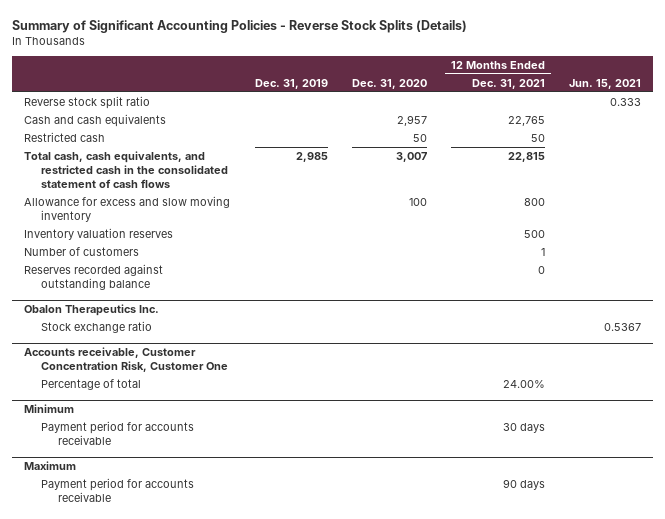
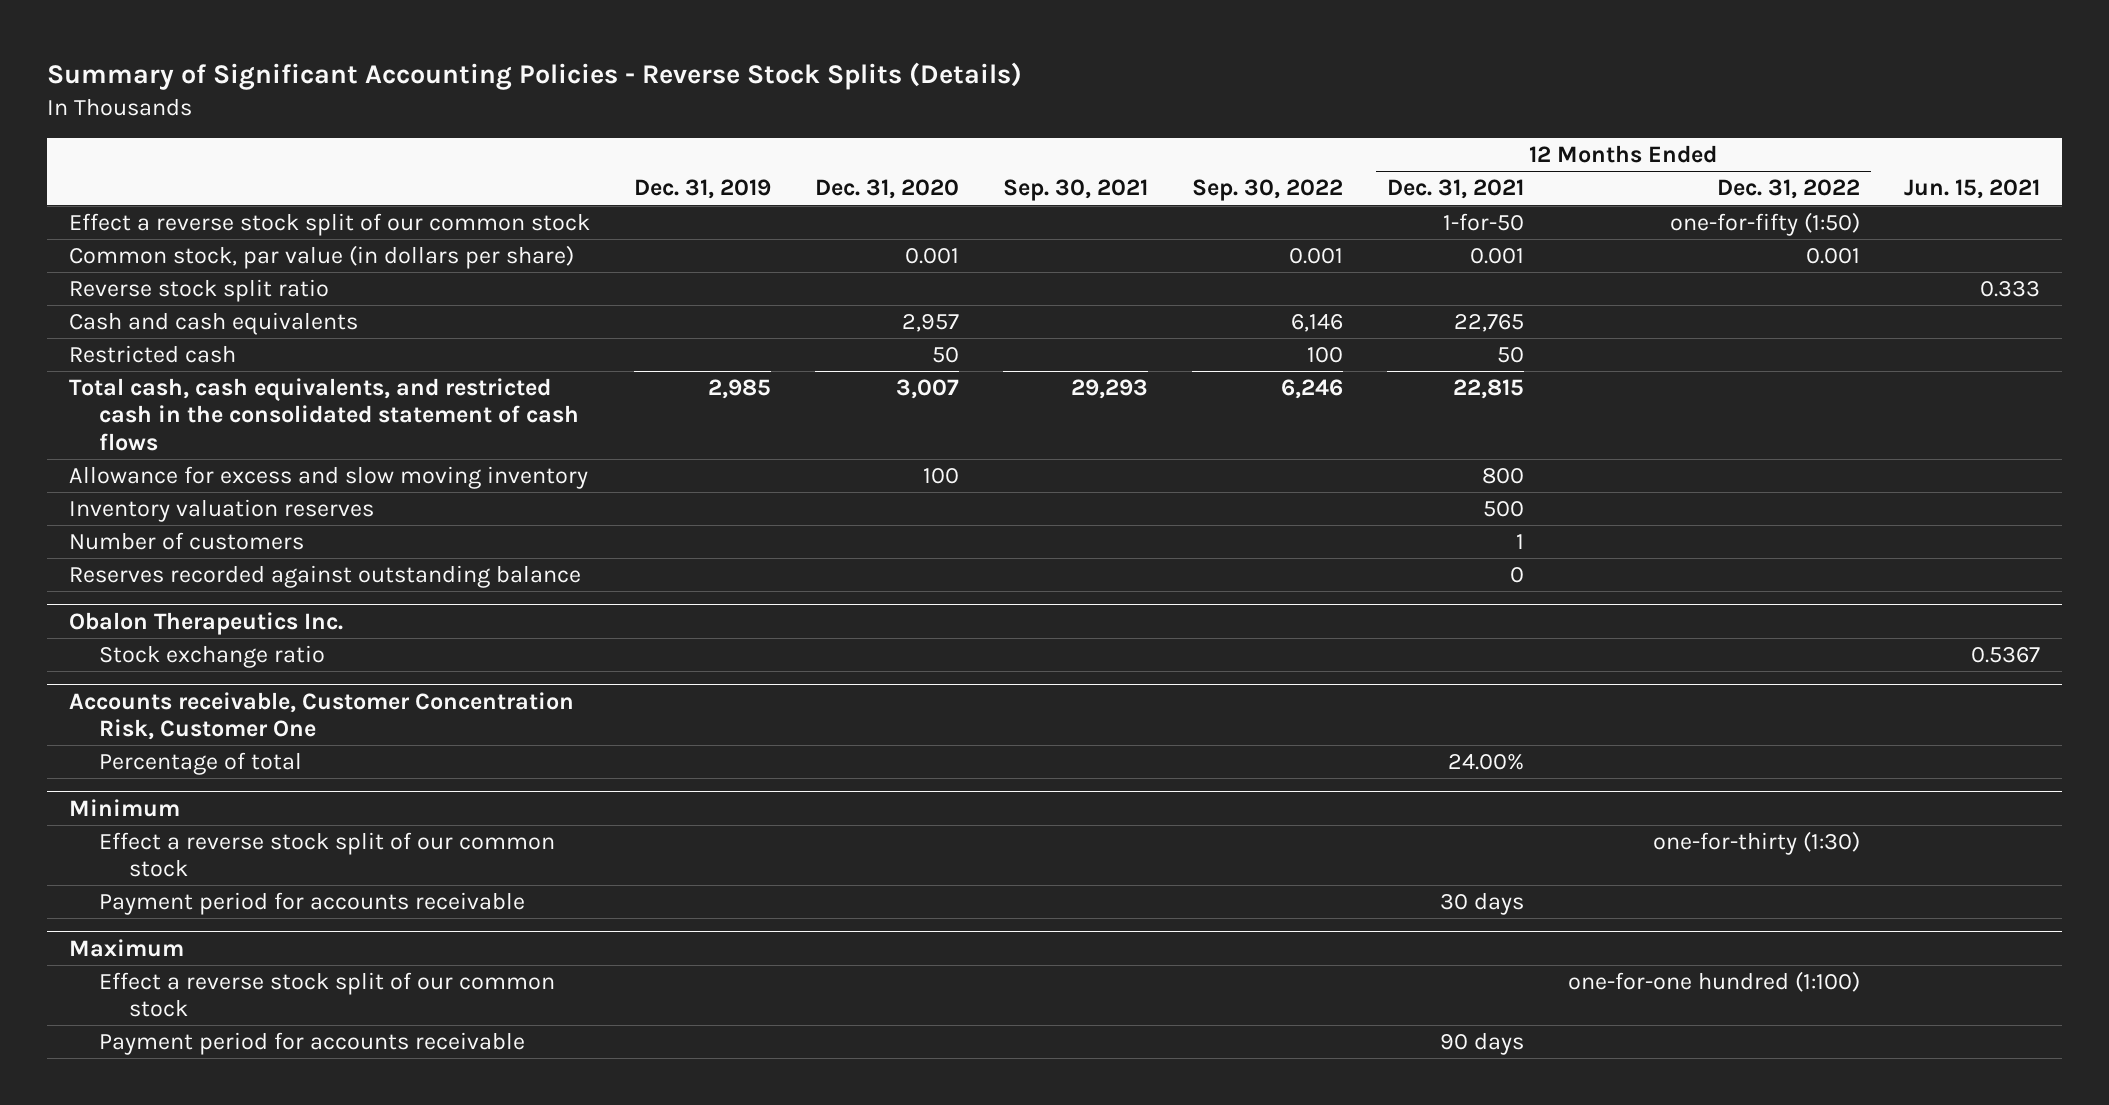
none -> [1002,179,1148,202] Sep. 30, 2021
none -> [1191,179,1343,202] Sep. 30, 2022
none -> [1716,179,1860,200] Dec. 31, 2022
none -> [69,212,591,236] Effect a reverse stock split of our common stock
none -> [69,244,575,269] Common stock, par value (in dollars per share)
none -> [98,831,555,878] Effect a reverse stock split of our common stock
none -> [98,971,555,1018] Effect a reverse stock split of our common stock

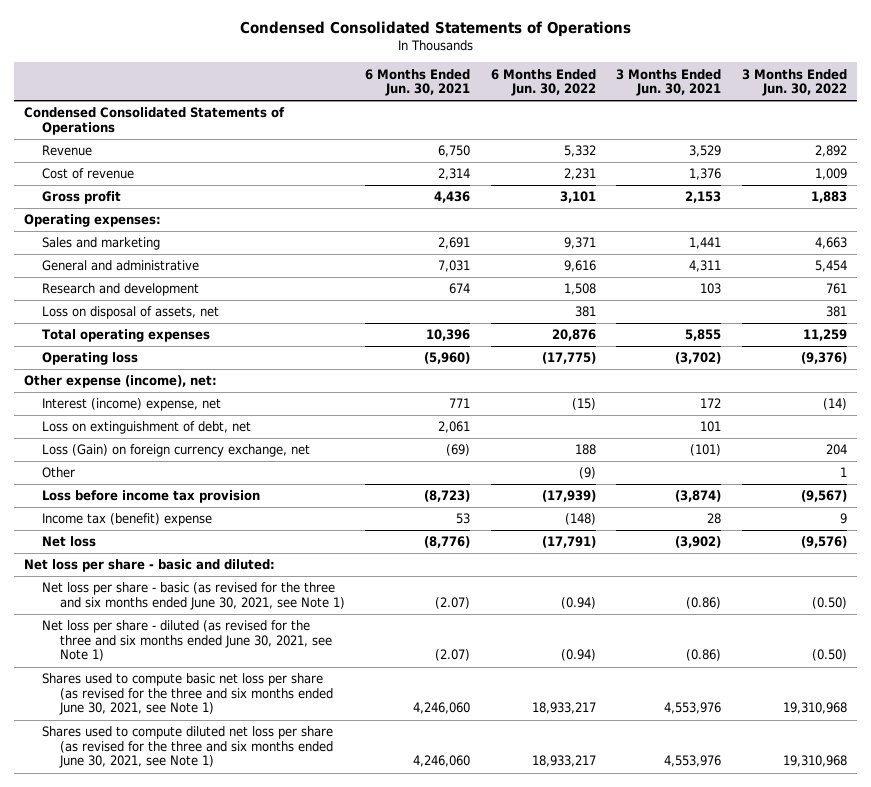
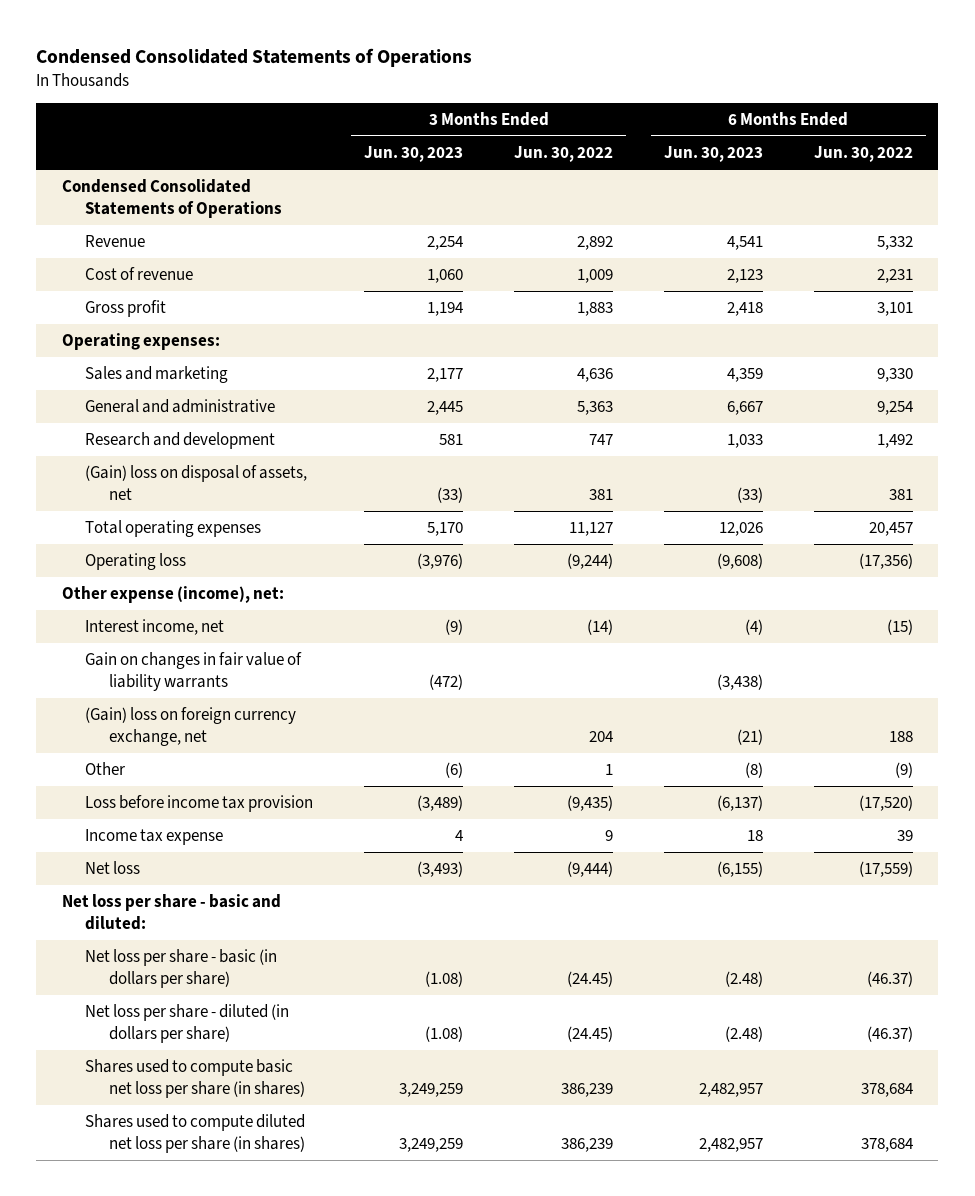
[365,68,471,97] 6 Months Ended Jun. 30, 2021 -> none
[616,68,722,97] 3 Months Ended Jun. 30, 2021 -> none
none -> [364,146,464,163] Jun. 30, 2023
none -> [663,146,763,163] Jun. 30, 2023
[563,237,596,250] 9,371 -> [876,368,913,383] 9,330
[814,237,847,250] 4,663 -> [577,368,614,383] 4,636
[563,260,596,273] 9,616 -> [876,401,913,416] 9,254
[814,260,847,273] 5,454 -> [577,401,614,416] 5,363
[563,283,596,296] 1,508 -> [876,434,913,449] 1,492
[825,283,847,295] 761 -> [589,434,614,446] 747
[41,306,219,320] Loss on disposal of assets, net -> [85,465,308,500] (Gain) loss on disposal of assets, net
[551,329,596,342] 20,876 -> [868,522,913,537] 20,457
[802,329,847,342] 11,259 -> [569,522,614,537] 11,127
[541,352,596,365] (17,775) -> [858,553,913,570] (17,356)
[800,352,847,365] (9,376) -> [567,553,614,570] (9,244)
[41,421,251,435] Loss on extinguishment of debt, net -> none
[41,398,221,412] Interest (income) expense, net -> [85,619,225,636] Interest income, net
none -> [85,652,303,691] Gain on changes in fair value of liability warrants
[41,444,310,458] Loss (Gain) on foreign currency exchange, net -> [85,707,297,746] (Gain) loss on foreign currency exchange, net
[541,490,596,503] (17,939) -> [858,795,913,812] (17,520)
[800,490,847,503] (9,567) -> [567,795,614,812] (9,435)
[41,513,212,527] Income tax (benefit) expense -> [85,829,224,846] Income tax expense
[564,513,596,526] (148) -> [896,830,913,842] 39
[541,536,596,549] (17,791) -> [858,861,913,878] (17,559)
[800,536,847,549] (9,576) -> [567,861,614,878] (9,444)
[41,582,345,610] Net loss per share - basic (as revised for the three and six months ended June 30, 2021, see Note 1) -> [85,949,278,988] Net loss per share - basic (in dollars per share)
[560,596,596,609] (0.94) -> [866,970,913,987] (46.37)
[811,596,847,609] (0.50) -> [567,970,614,987] (24.45)
[41,620,332,662] Net loss per share - diluted (as revised for the three and six months ended June 30, 2021, see Note 1) -> [85,1004,290,1043] Net loss per share - diluted (in dollars per share)
[560,649,596,662] (0.94) -> [866,1025,913,1042] (46.37)
[811,649,847,662] (0.50) -> [567,1025,614,1042] (24.45)
[41,673,333,716] Shares used to compute basic net loss per share (as revised for the three and six months ended June 30, 2021, see Note 1) -> [85,1059,305,1098] Shares used to compute basic net loss per share (in shares)
[531,702,596,715] 18,933,217 -> [860,1082,913,1097] 378,684
[782,702,847,715] 19,310,968 -> [561,1082,614,1097] 386,239
[41,726,333,769] Shares used to compute diluted net loss per share (as revised for the three and six months ended June 30, 2021, see Note 1) -> [85,1114,306,1153] Shares used to compute diluted net loss per share (in shares)
[531,755,596,768] 18,933,217 -> [860,1137,913,1152] 378,684
[782,755,847,768] 19,310,968 -> [561,1137,614,1152] 386,239

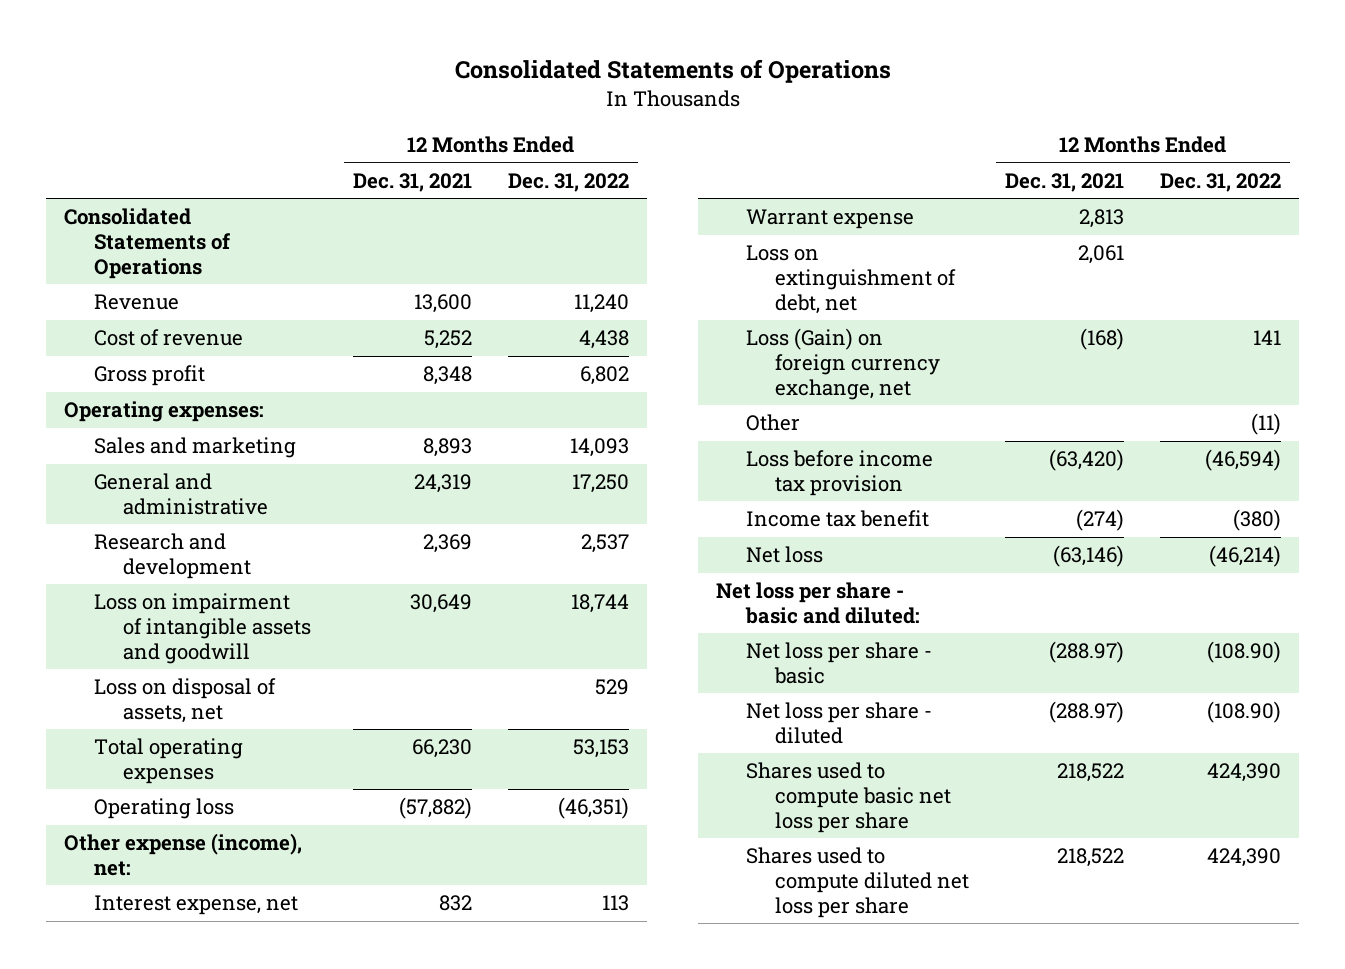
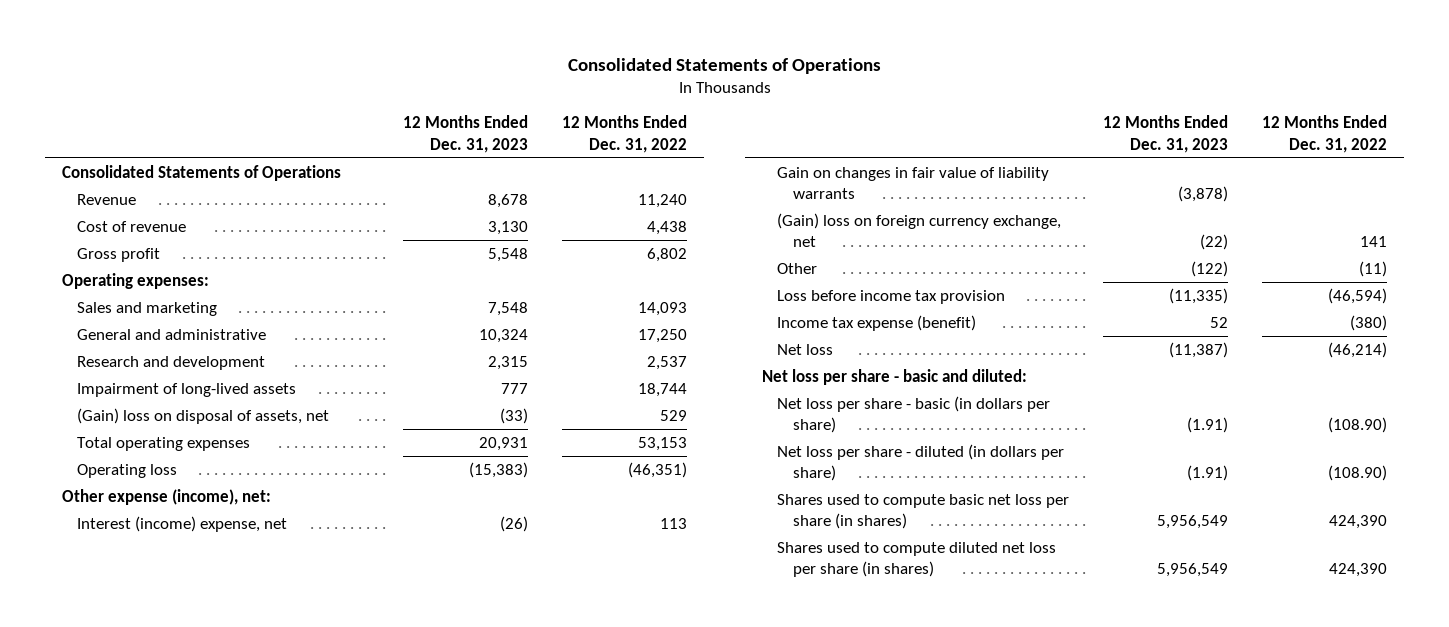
[352,172,472,192] Dec. 31, 2021 -> none
none -> [403,115,529,153] 12 Months Ended Dec. 31, 2023
[93,593,312,664] Loss on impairment of intangible assets and goodwill -> [77,382,297,397] Impairment of long-lived assets
[93,678,276,723] Loss on disposal of assets, net -> [77,407,330,424] (Gain) loss on disposal of assets, net
[745,209,914,230] Warrant expense -> none
[745,245,957,314] Loss on extinguishment of debt, net -> none
[93,895,298,916] Interest expense, net -> [77,515,288,532] Interest (income) expense, net
none -> [777,166,1050,199] Gain on changes in fair value of liability warrants
[745,328,941,400] Loss (Gain) on foreign currency exchange, net -> [777,212,1062,247] (Gain) loss on foreign currency exchange, net
[745,510,929,528] Income tax benefit -> [777,314,977,331] Income tax expense (benefit)
[745,642,932,684] Net loss per share - basic -> [777,395,1051,433] Net loss per share - basic (in dollars per share)
[745,702,932,744] Net loss per share - diluted -> [777,443,1065,481] Net loss per share - diluted (in dollars per share)
[745,762,952,833] Shares used to compute basic net loss per share -> [777,493,1070,529] Shares used to compute basic net loss per share (in shares)
[745,847,970,918] Shares used to compute diluted net loss per share -> [777,541,1057,577] Shares used to compute diluted net loss per share (in shares)

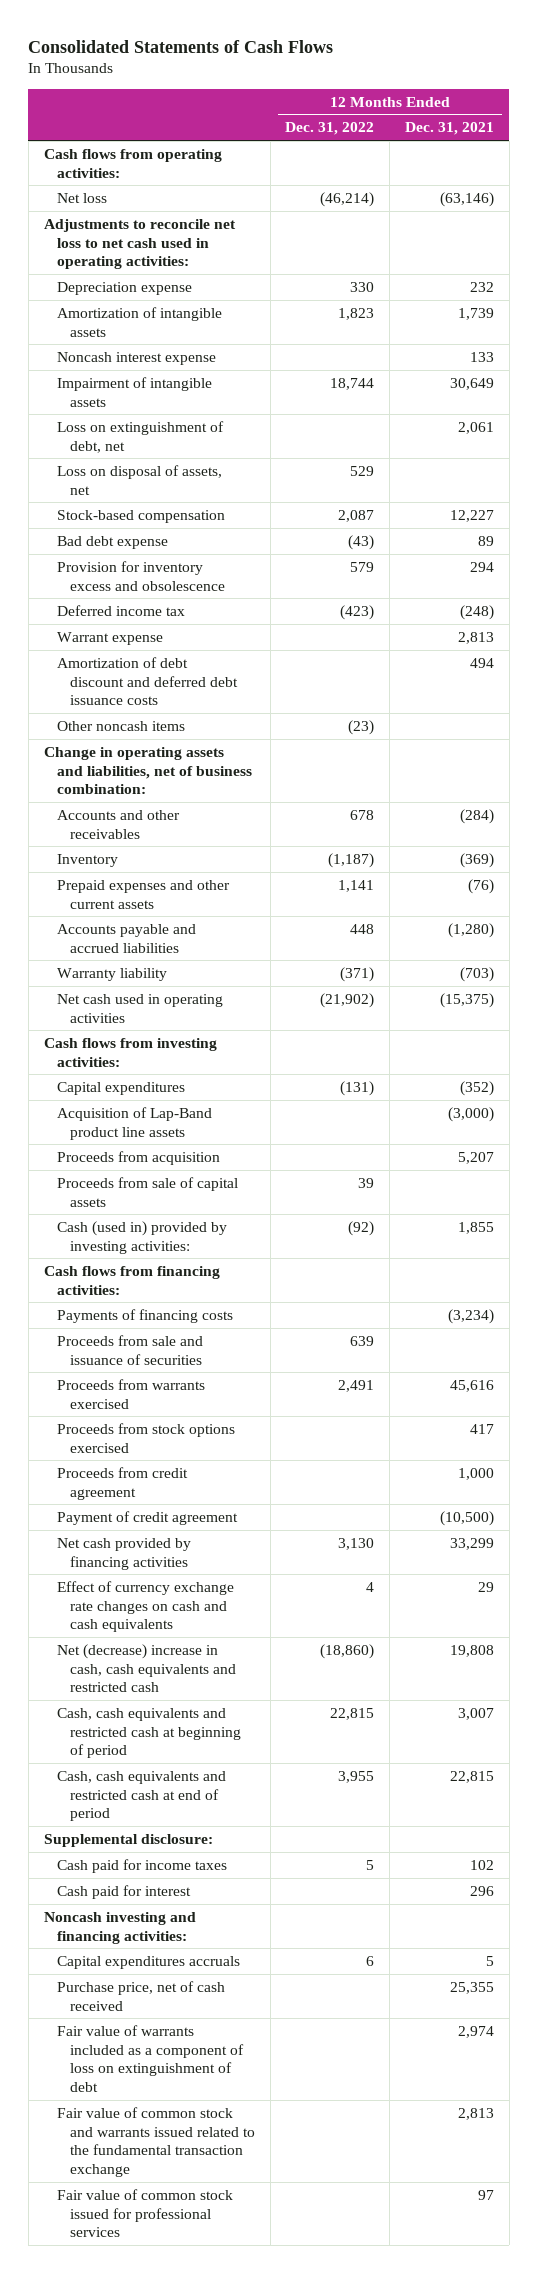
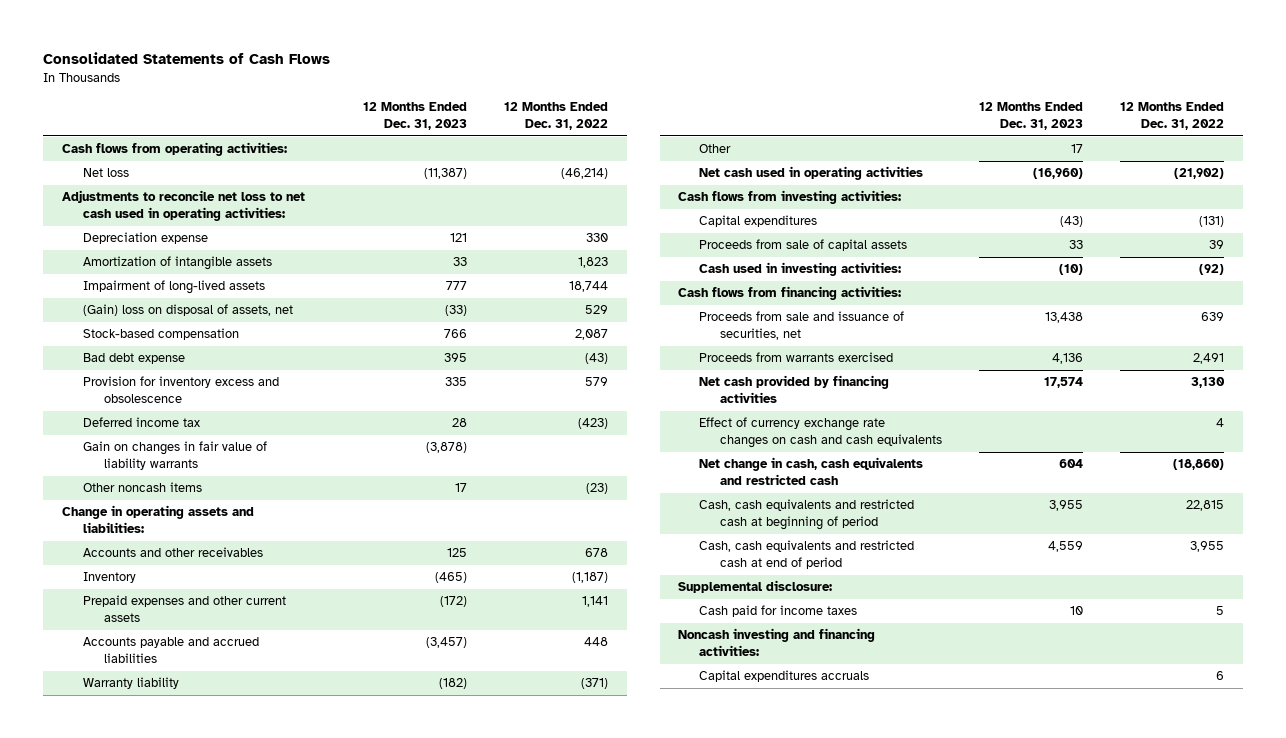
[405,122,495,136] Dec. 31, 2021 -> none
none -> [362,102,467,131] 12 Months Ended Dec. 31, 2023
[56,351,216,365] Noncash interest expense -> none
[56,420,224,453] Loss on extinguishment of debt, net -> none
[56,376,212,407] Impairment of intangible assets -> [82,280,265,295] Impairment of long-lived assets
[56,464,222,495] Loss on disposal of assets, net -> [82,304,293,317] (Gain) loss on disposal of assets, net
[56,656,238,706] Amortization of debt discount and deferred debt issuance costs -> none
[56,631,163,645] Warrant expense -> [82,441,267,471] Gain on changes in fair value of liability warrants
[43,746,252,795] Change in operating assets and liabilities, net of business combination: -> [62,505,255,534] Change in operating assets and liabilities:
none -> [699,144,732,154] Other
[56,1106,212,1140] Acquisition of Lap-Band product line assets -> none
[56,1150,220,1165] Proceeds from acquisition -> none
[56,1220,227,1254] Cash (used in) provided by investing activities: -> [699,262,902,277] Cash used in investing activities:
[56,1308,233,1323] Payments of financing costs -> none
[56,1334,203,1365] Proceeds from sale and issuance of securities -> [699,311,905,341] Proceeds from sale and issuance of securities, net
[56,1422,235,1453] Proceeds from stock options exercised -> none
[56,1466,188,1500] Proceeds from credit agreement -> none
[56,1510,238,1525] Payment of credit agreement -> none
[56,1643,236,1693] Net (decrease) increase in cash, cash equivalents and restricted cash -> [699,457,924,486] Net change in cash, cash equivalents and restricted cash
[56,1884,191,1899] Cash paid for interest -> none
[56,1980,225,2011] Purchase price, net of cash received -> none
[56,2024,244,2092] Fair value of warrants included as a component of loss on extinguishment of debt -> none
[56,2106,255,2177] Fair value of common stock and warrants issued related to the fundamental transaction exchange -> none
[56,2188,233,2238] Fair value of common stock issued for professional services -> none

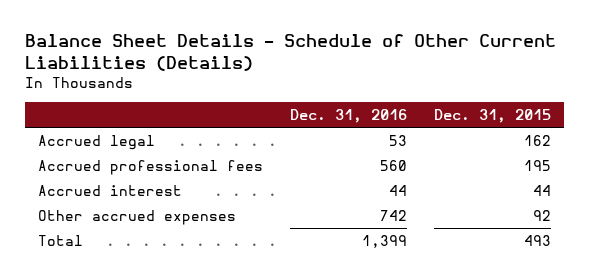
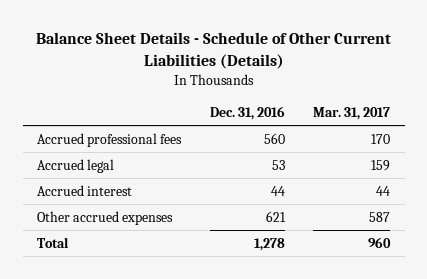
[433,108,551,123] Dec. 31, 2015 -> none
none -> [313,106,391,120] Mar. 31, 2017
[38,135,156,151] Accrued legal -> [36,158,114,173] Accrued legal
[380,210,408,222] 742 -> [265,210,286,222] 621
[362,235,408,249] 1,399 -> [253,237,285,251] 1,278

